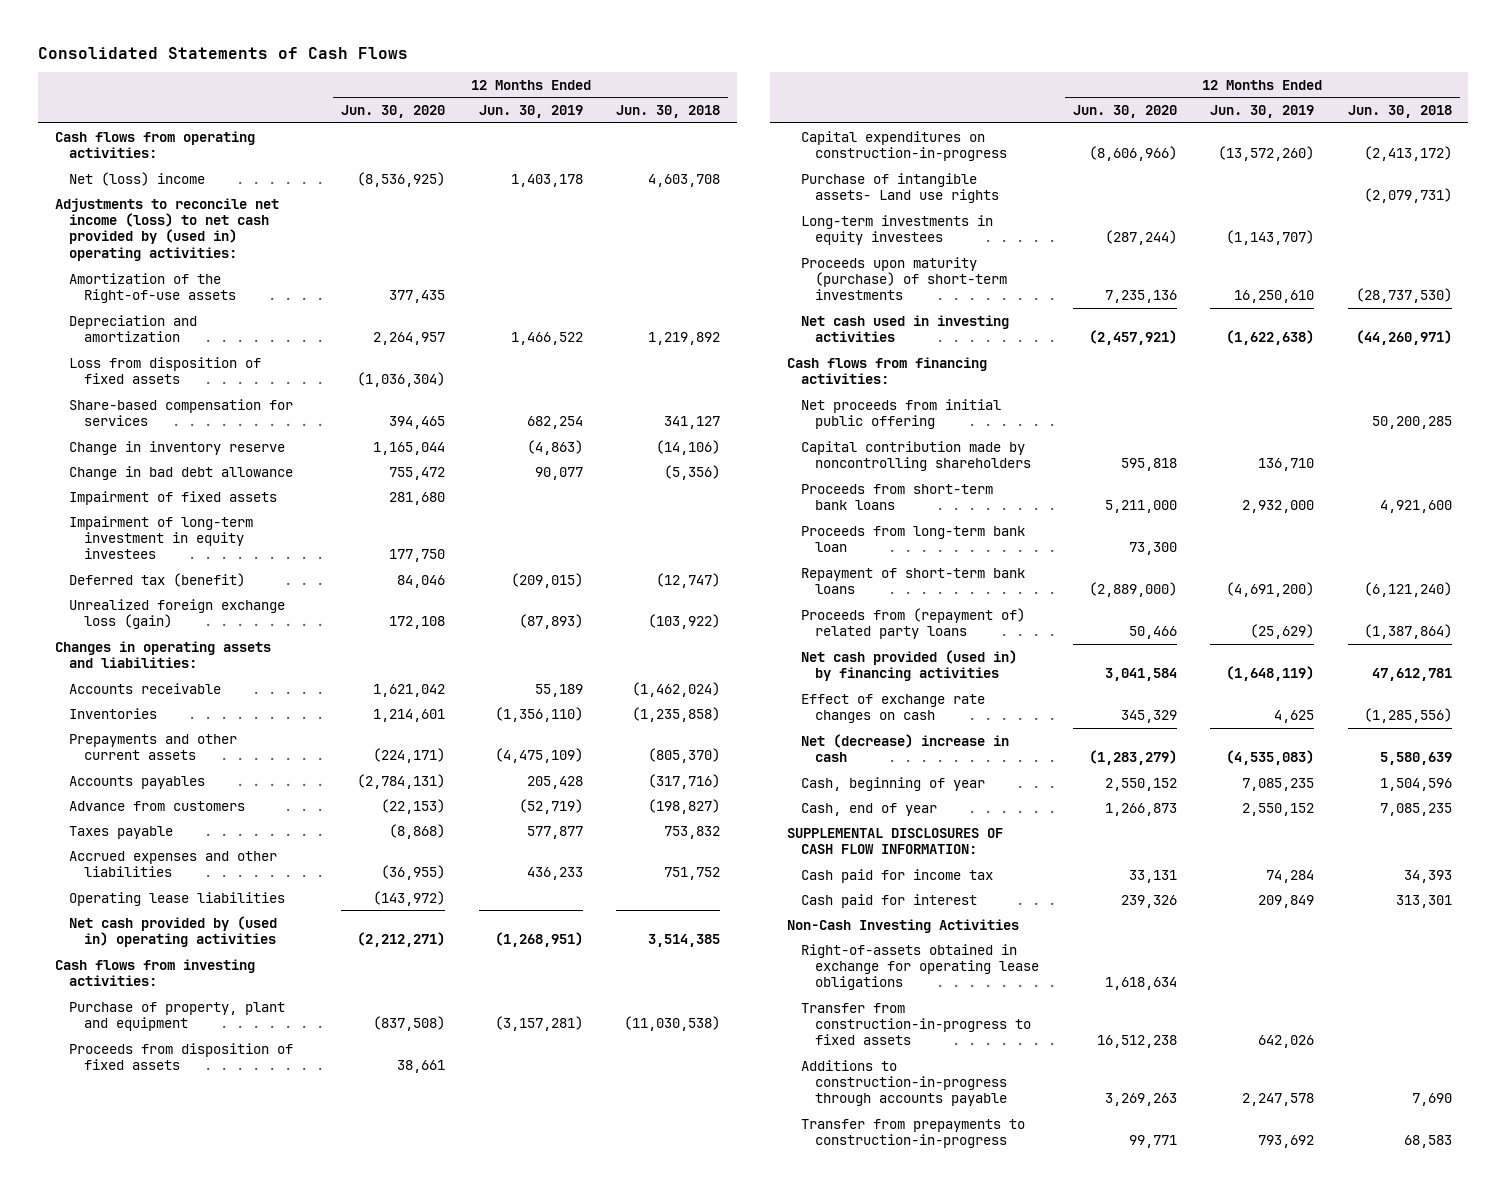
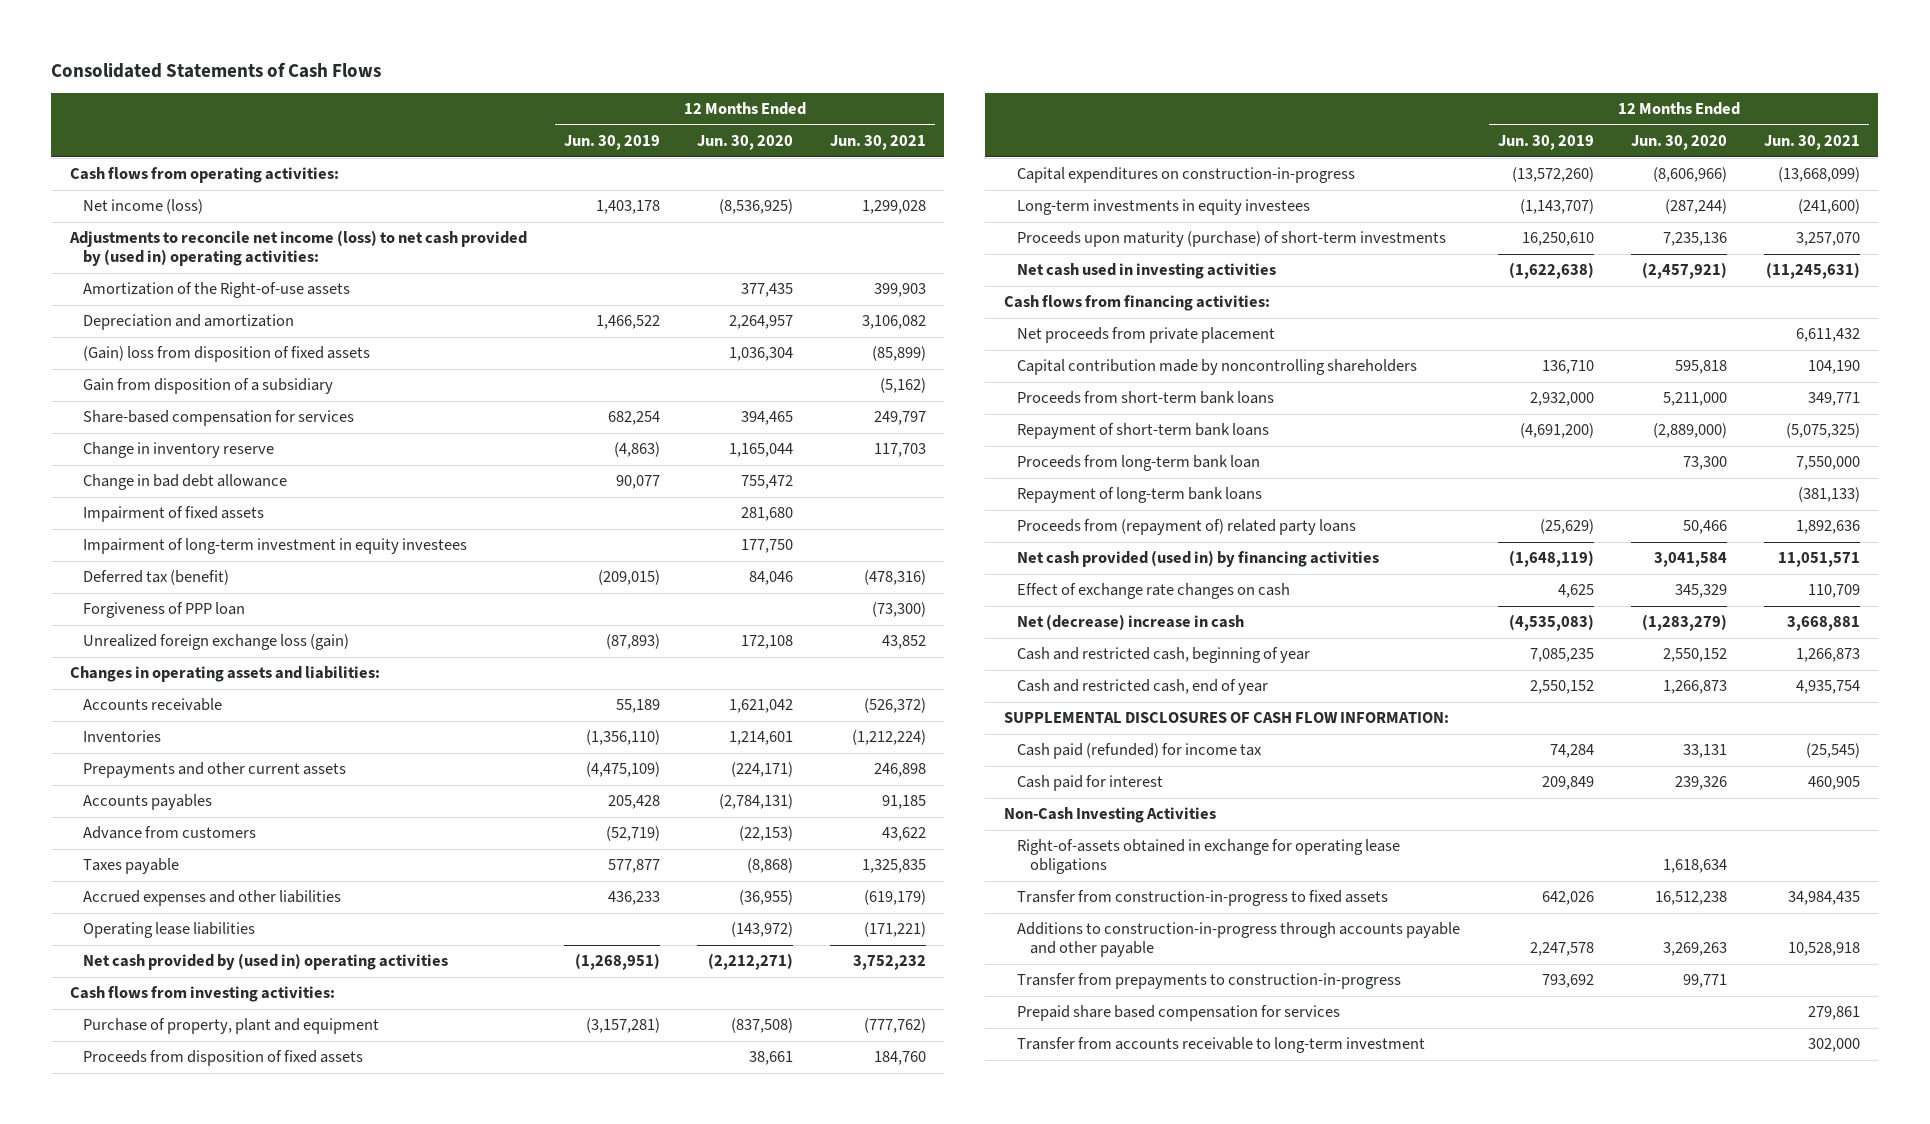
[615,105,720,119] Jun. 30, 2018 -> none
none -> [829,135,926,151] Jun. 30, 2021
[69,171,206,186] Net (loss) income -> [82,199,203,215] Net income (loss)
[69,356,262,384] Loss from disposition of fixed assets -> [82,346,370,363] (Gain) loss from disposition of fixed assets
[357,371,446,387] (1,036,304) -> [728,347,793,362] 1,036,304
none -> [82,378,333,395] Gain from disposition of a subsidiary
none -> [82,602,245,619] Forgiveness of PPP loan
[801,172,1000,203] Purchase of intangible assets- Land use rights -> none
[801,398,1002,429] Net proceeds from initial public offering -> none
none -> [1016,327,1275,344] Net proceeds from private placement
[801,525,1026,552] Proceeds from long-term bank loan -> [1016,455,1260,472] Proceeds from long-term bank loan
none -> [1016,487,1262,504] Repayment of long-term bank loans
[801,776,986,791] Cash, beginning of year -> [1016,647,1310,664] Cash and restricted cash, beginning of year
[801,802,938,816] Cash, end of year -> [1016,679,1268,696] Cash and restricted cash, end of year
[801,868,994,883] Cash paid for income tax -> [1016,743,1262,760] Cash paid (refunded) for income tax
[801,1059,1008,1107] Additions to construction-in-progress through accounts payable -> [1016,922,1460,958] Additions to construction-in-progress through accounts payable and other payable
none -> [1016,1005,1340,1022] Prepaid share based compensation for services
none -> [1016,1037,1425,1054] Transfer from accounts receivable to long-term investment

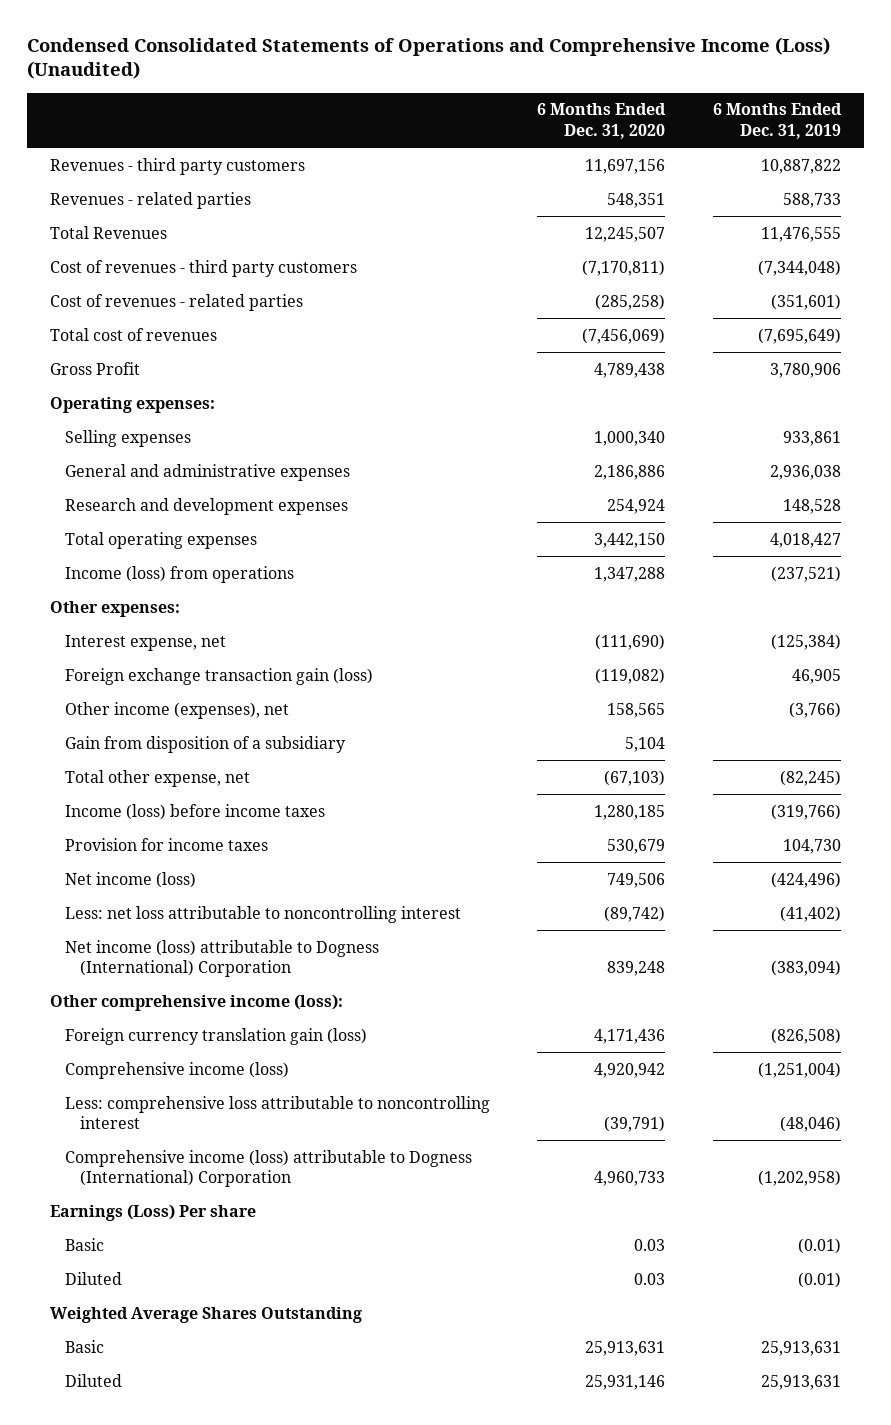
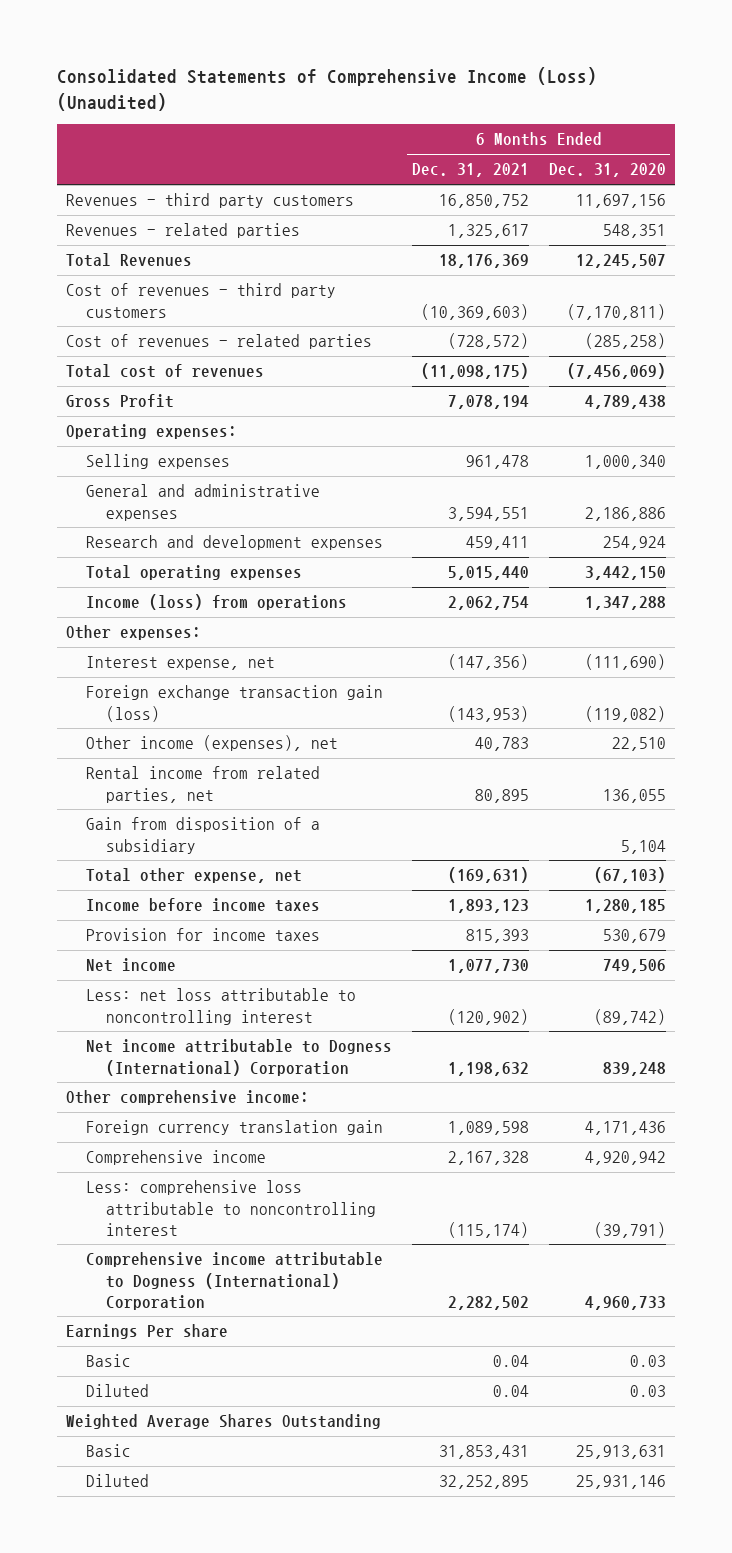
[26,36,830,80] Condensed Consolidated Statements of Operations and Comprehensive Income (Loss) (Unaudited) -> [56,67,597,111] Consolidated Statements of Comprehensive Income (Loss) (Unaudited)
[712,103,842,139] 6 Months Ended Dec. 31, 2019 -> none
none -> [411,163,529,178] Dec. 31, 2021
[607,702,666,718] 158,565 -> [611,737,666,752] 22,510
none -> [86,766,321,803] Rental income from related parties, net
[64,803,325,820] Income (loss) before income taxes -> [86,898,321,913] Income before income taxes
[64,871,196,888] Net income (loss) -> [86,958,177,973] Net income
[64,939,379,978] Net income (loss) attributable to Dogness (International) Corporation -> [86,1039,393,1076] Net income attributable to Dogness (International) Corporation
[50,993,344,1011] Other comprehensive income (loss): -> [66,1090,310,1106] Other comprehensive income:
[64,1027,367,1045] Foreign currency translation gain (loss) -> [86,1120,384,1136] Foreign currency translation gain
[64,1061,289,1079] Comprehensive income (loss) -> [86,1150,267,1166] Comprehensive income
[64,1149,472,1188] Comprehensive income (loss) attributable to Dogness (International) Corporation -> [86,1252,384,1310] Comprehensive income attributable to Dogness (International) Corporation
[50,1203,257,1221] Earnings (Loss) Per share -> [66,1324,229,1340] Earnings Per share

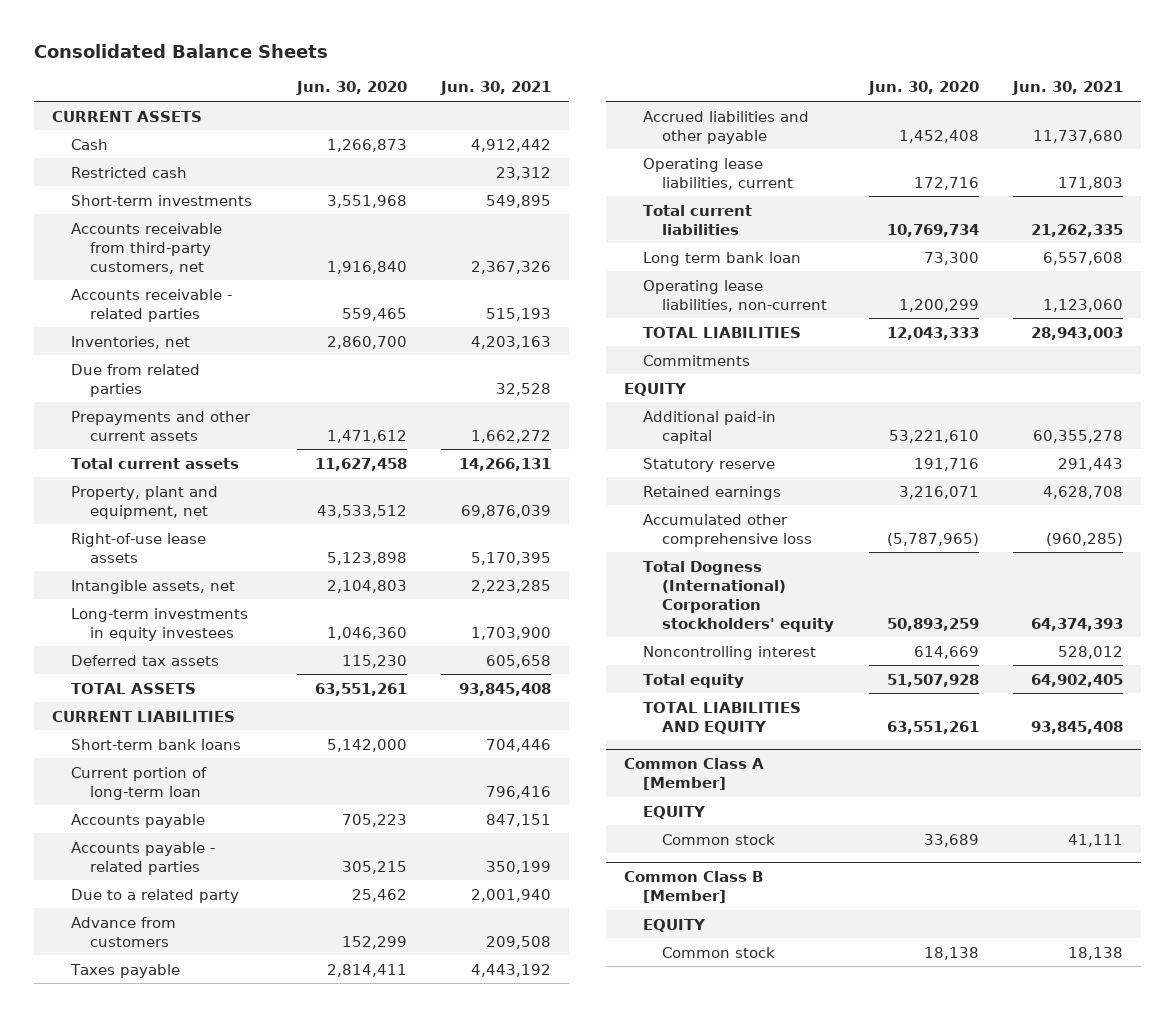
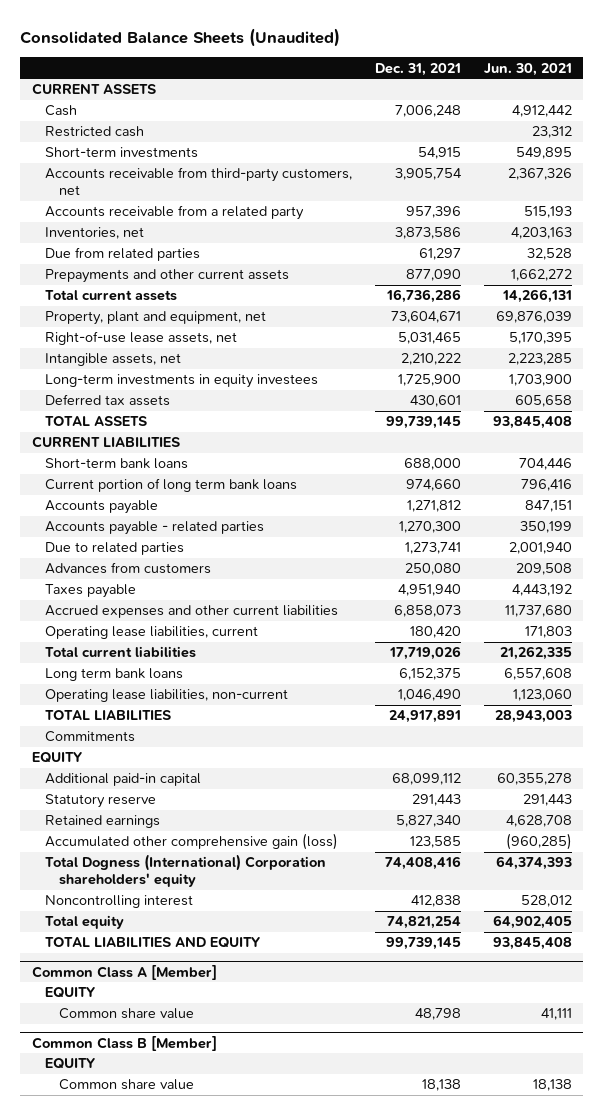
[34,43,329,58] Consolidated Balance Sheets -> [20,27,341,47] Consolidated Balance Sheets (Unaudited)
[295,81,407,96] Jun. 30, 2020 -> none
none -> [374,62,461,76] Dec. 31, 2021
[70,288,232,322] Accounts receivable - related parties -> [45,205,305,221] Accounts receivable from a related party
[70,532,206,563] Right-of-use lease assets -> [45,331,238,346] Right-of-use lease assets, net
[70,766,207,800] Current portion of long-term loan -> [45,478,298,493] Current portion of long term bank loans
[70,888,239,903] Due to a related party -> [45,542,185,556] Due to related parties
[70,916,176,947] Advance from customers -> [45,562,212,575] Advances from customers
[642,110,809,144] Accrued liabilities and other payable -> [45,605,339,619] Accrued expenses and other current liabilities
[642,251,801,266] Long term bank loan -> [45,668,184,682] Long term bank loans
[642,513,813,547] Accumulated other comprehensive loss -> [45,833,339,851] Accumulated other comprehensive gain (loss)
[642,560,835,632] Total Dogness (International) Corporation stockholders' equity -> [45,854,327,888] Total Dogness (International) Corporation shareholders' equity
[662,833,776,845] Common stock -> [58,1008,194,1020] Common share value
[662,946,776,958] Common stock -> [58,1079,194,1091] Common share value

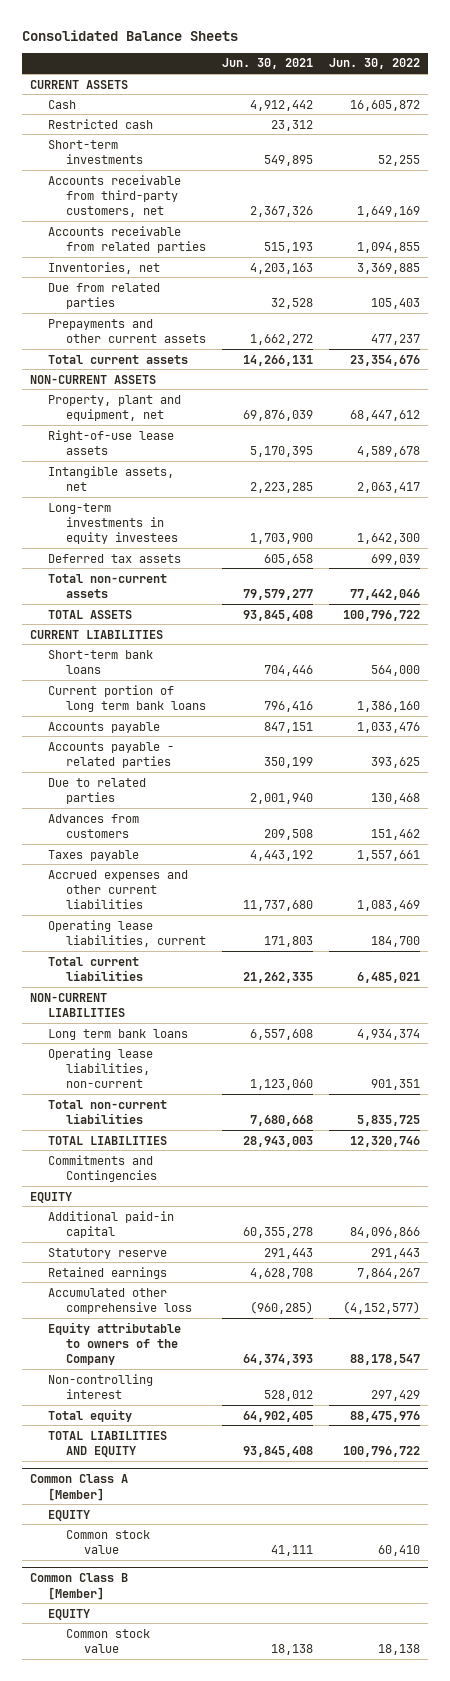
[20,27,341,47] Consolidated Balance Sheets (Unaudited) -> [21,29,238,41] Consolidated Balance Sheets
[374,62,461,76] Dec. 31, 2021 -> none
none -> [328,58,420,70] Jun. 30, 2022
[45,205,305,221] Accounts receivable from a related party -> [47,225,206,254] Accounts receivable from related parties
none -> [29,374,156,384] NON-CURRENT ASSETS
[45,331,238,346] Right-of-use lease assets, net -> [47,429,174,456] Right-of-use lease assets
none -> [47,573,167,599] Total non-current assets
none -> [29,992,125,1018] NON-CURRENT LIABILITIES
none -> [47,1099,167,1125] Total non-current liabilities
[45,731,136,743] Commitments -> [47,1154,157,1183] Commitments and Contingencies
[45,833,339,851] Accumulated other comprehensive gain (loss) -> [47,1287,192,1315] Accumulated other comprehensive loss
[45,854,327,888] Total Dogness (International) Corporation shareholders' equity -> [47,1321,181,1366] Equity attributable to owners of the Company
[45,895,194,909] Noncontrolling interest -> [47,1373,153,1400] Non-controlling interest
[58,1008,194,1020] Common share value -> [65,1529,150,1555] Common stock value
[58,1079,194,1091] Common share value -> [65,1628,150,1654] Common stock value

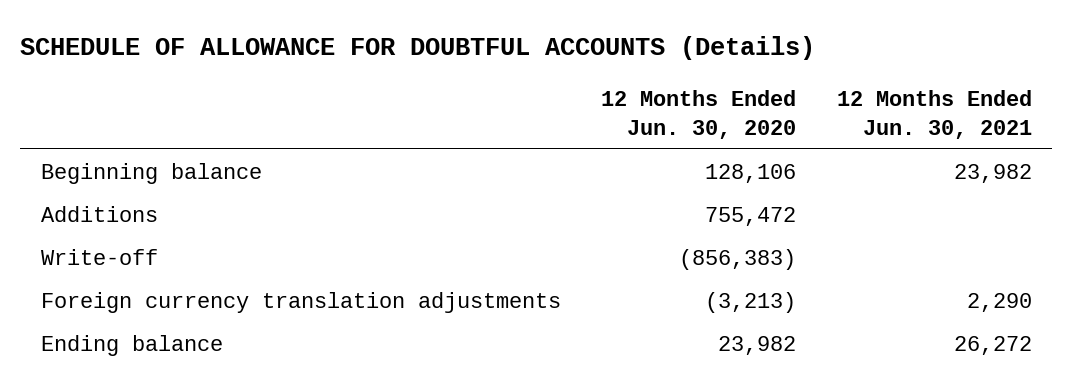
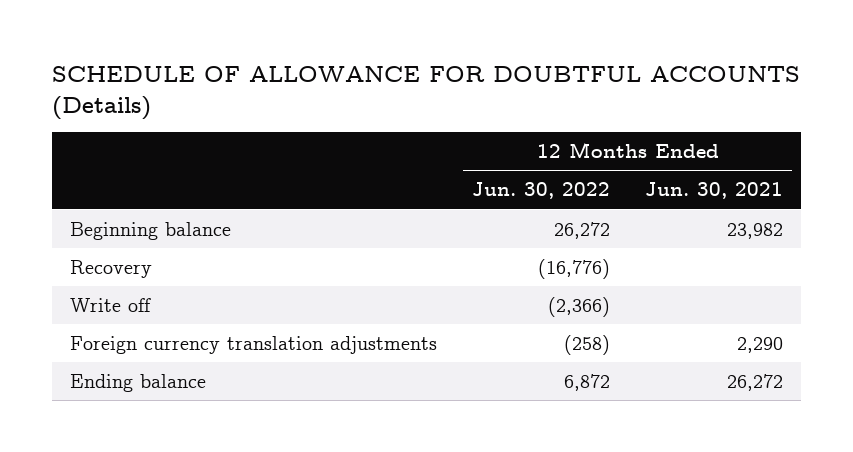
[601,89,797,139] 12 Months Ended Jun. 30, 2020 -> none
none -> [472,182,611,200] Jun. 30, 2022
[40,205,158,222] Additions -> none
none -> [69,259,152,278] Recovery
[40,248,158,265] Write-off -> [69,297,151,312] Write off

